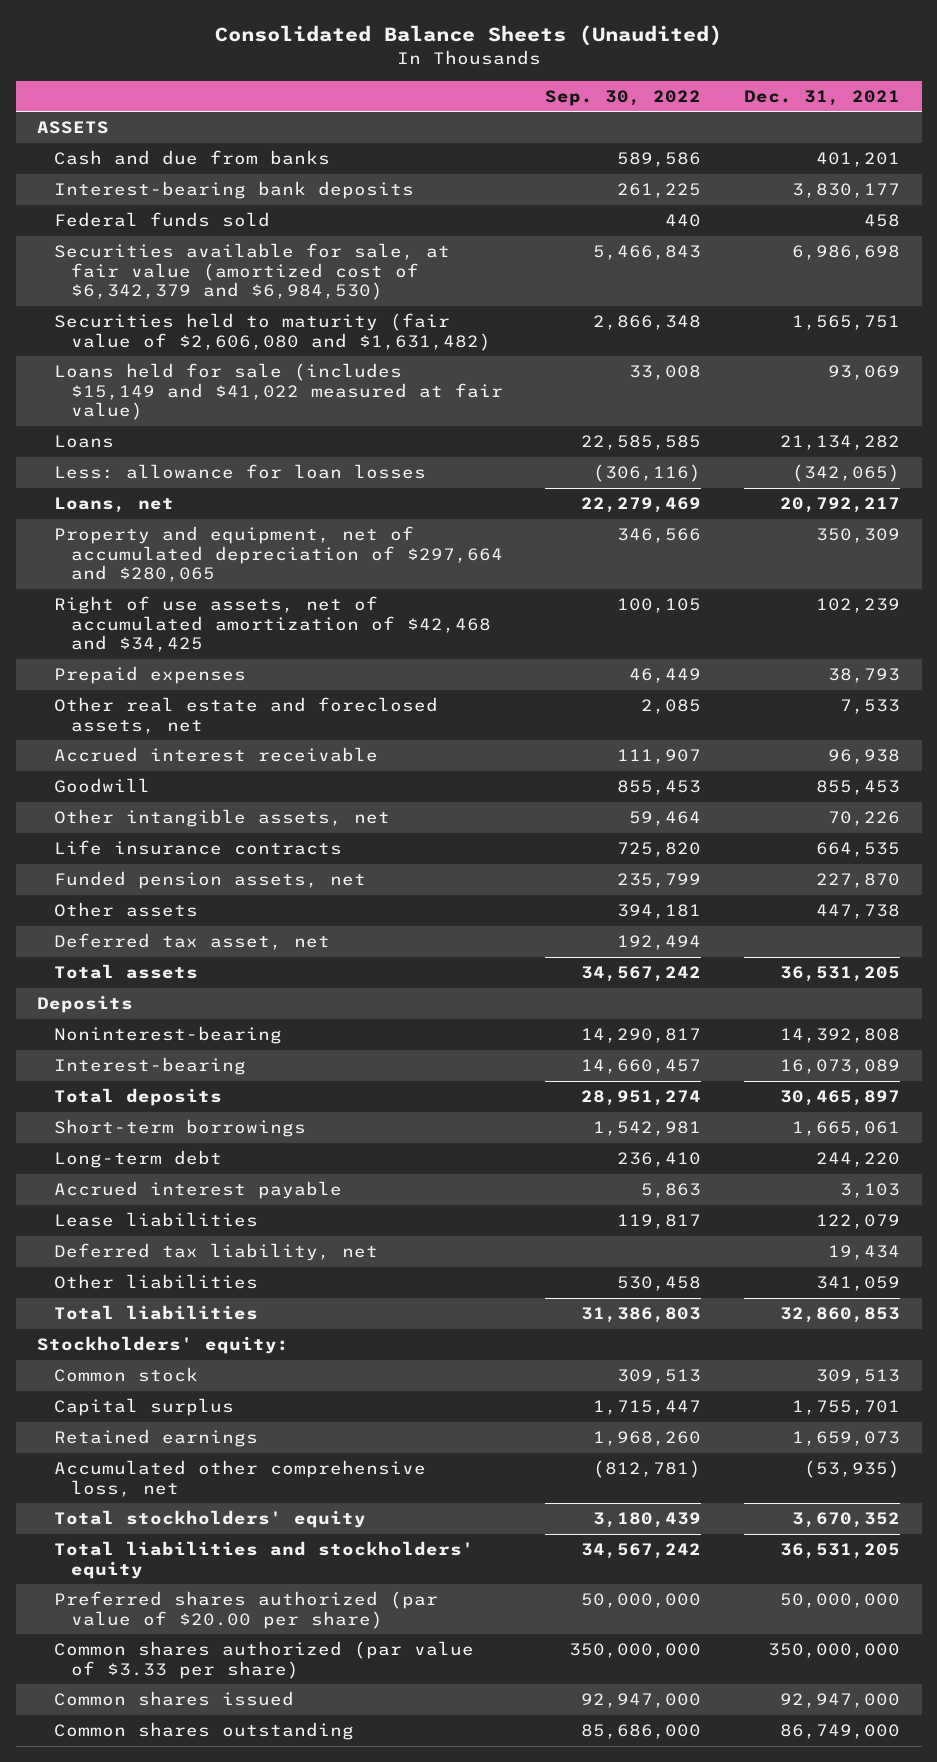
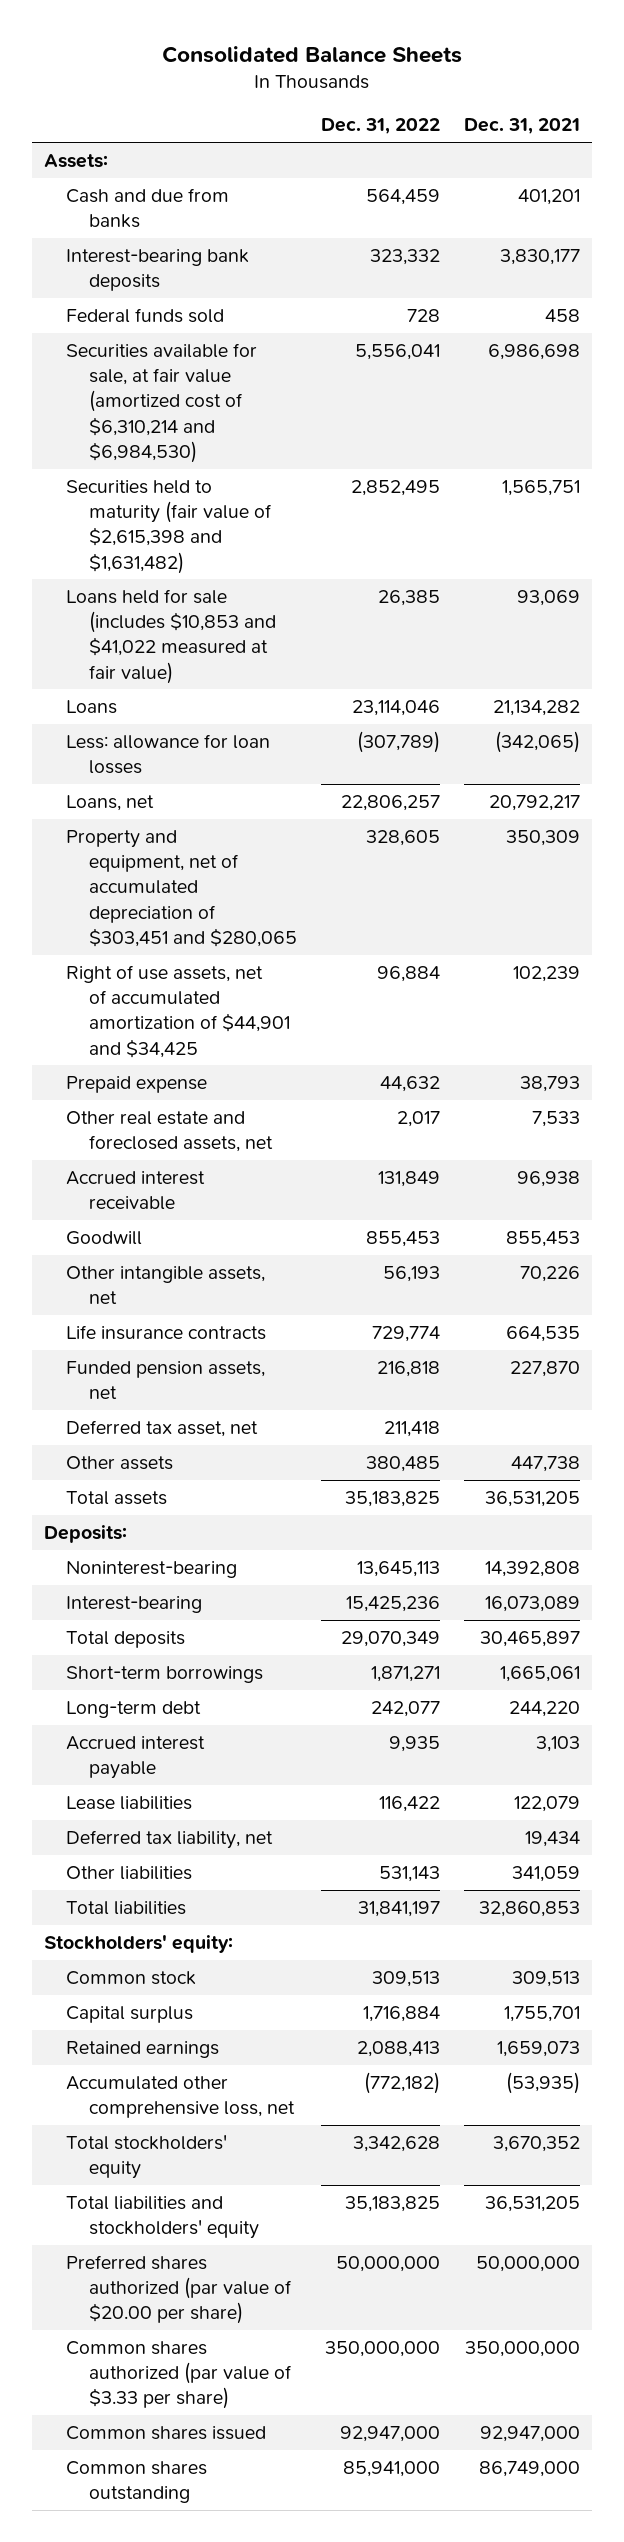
[214,25,722,47] Consolidated Balance Sheets (Unaudited) -> [161,45,462,63] Consolidated Balance Sheets
[545,89,702,106] Sep. 30, 2022 -> none
none -> [321,118,441,135] Dec. 31, 2022
[36,121,109,135] ASSETS -> [43,153,108,168] Assets:
[53,243,450,301] Securities available for sale, at fair value (amortized cost of $6,342,379 and $6,984,530) -> [66,342,258,464] Securities available for sale, at fair value (amortized cost of $6,310,214 and $6,984,530)
[53,313,491,351] Securities held to maturity (fair value of $2,606,080 and $1,631,482) -> [66,479,273,574] Securities held to maturity (fair value of $2,615,398 and $1,631,482)
[53,363,503,421] Loans held for sale (includes $15,149 and $41,022 measured at fair value) -> [66,588,277,684] Loans held for sale (includes $10,853 and $41,022 measured at fair value)
[53,526,503,583] Property and equipment, net of accumulated depreciation of $297,664 and $280,065 -> [66,829,298,948] Property and equipment, net of accumulated depreciation of $303,451 and $280,065
[53,596,491,653] Right of use assets, net of accumulated amortization of $42,468 and $34,425 -> [66,964,291,1058] Right of use assets, net of accumulated amortization of $44,901 and $34,425
[53,666,246,685] Prepaid expenses -> [66,1075,208,1093] Prepaid expense
[53,902,198,918] Other assets -> [66,1455,174,1470] Other assets
[36,995,133,1014] Deposits -> [43,1524,127,1543] Deposits:

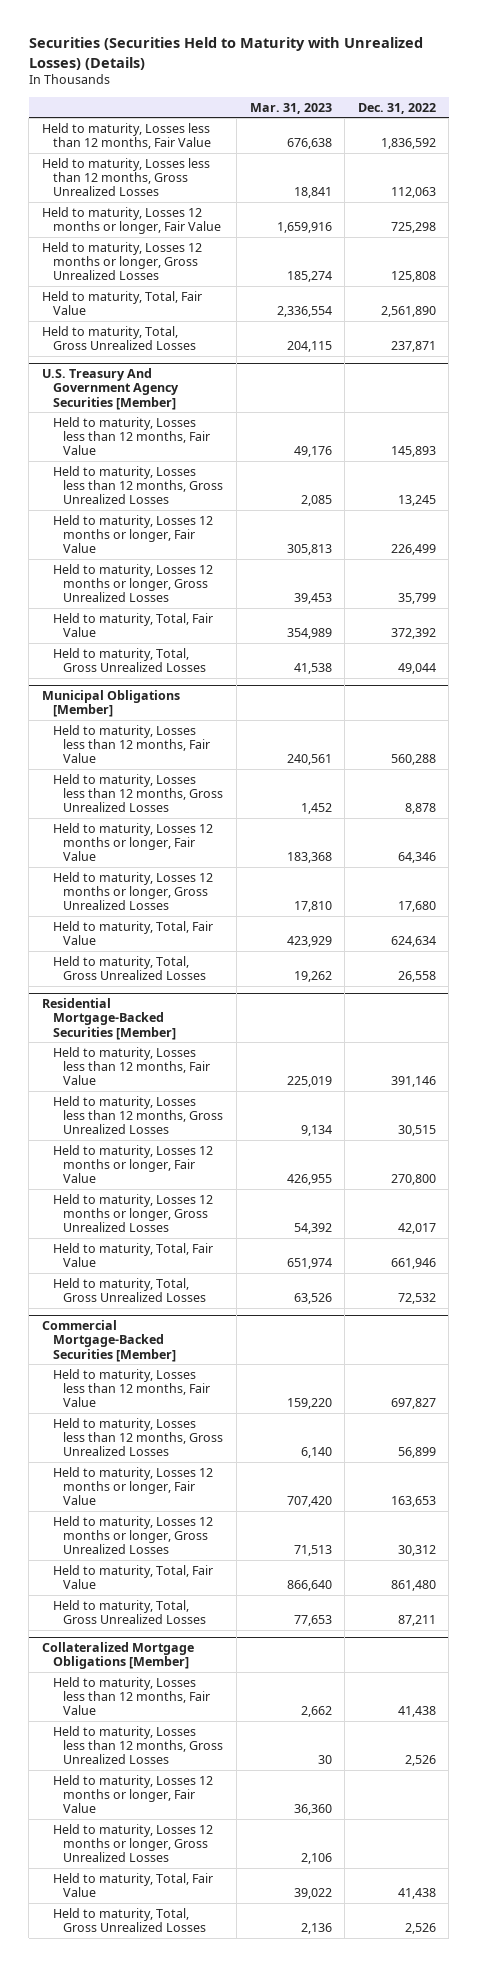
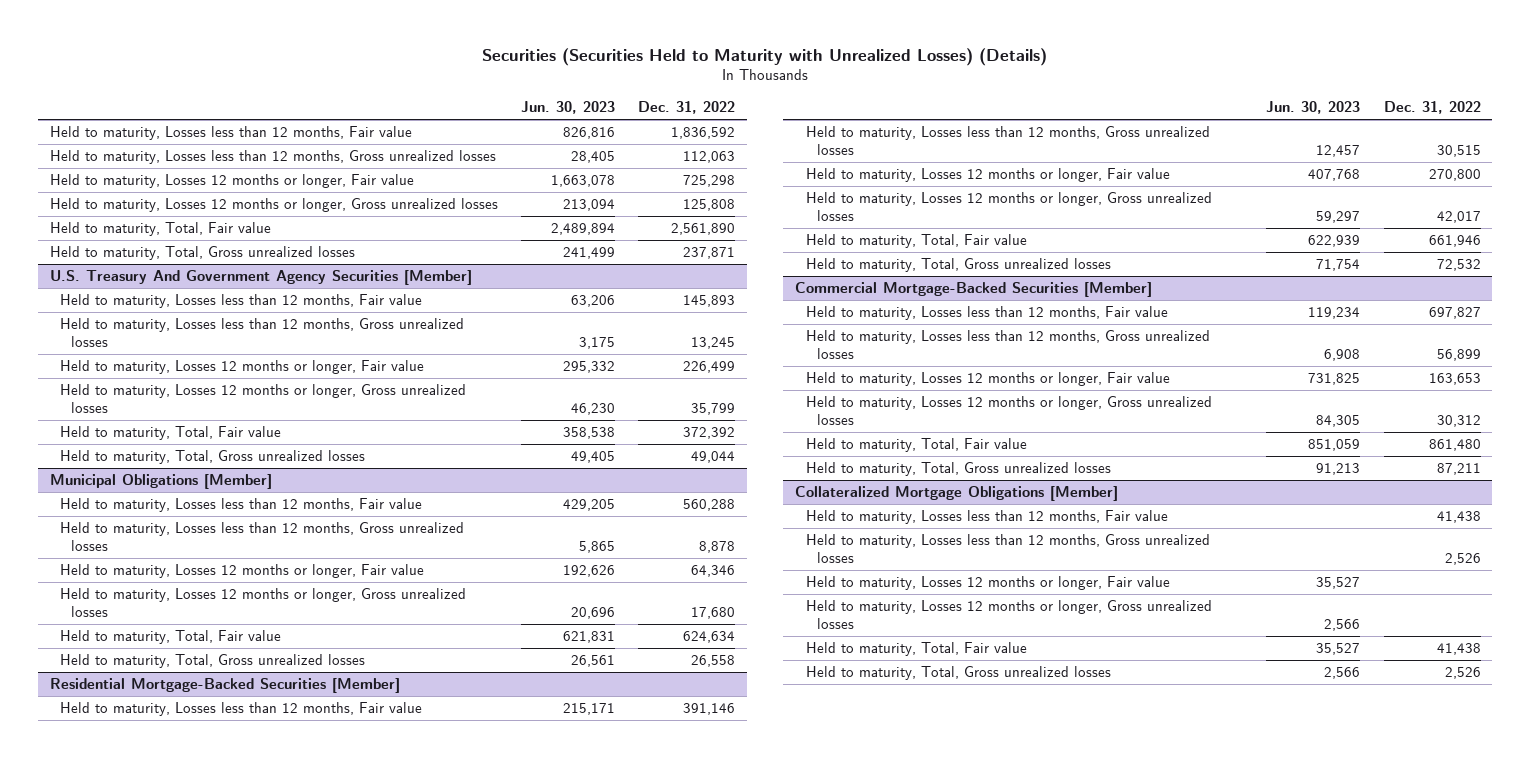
[249,102,332,114] Mar. 31, 2023 -> none
none -> [520,101,615,115] Jun. 30, 2023
[41,122,211,150] Held to maturity, Losses less than 12 months, Fair Value -> [49,126,412,141] Held to maturity, Losses less than 12 months, Fair value
[41,157,210,197] Held to maturity, Losses less than 12 months, Gross Unrealized Losses -> [49,150,496,165] Held to maturity, Losses less than 12 months, Gross unrealized losses
[41,206,221,235] Held to maturity, Losses 12 months or longer, Fair Value -> [49,174,414,189] Held to maturity, Losses 12 months or longer, Fair value
[41,241,202,281] Held to maturity, Losses 12 months or longer, Gross Unrealized Losses -> [49,198,498,213] Held to maturity, Losses 12 months or longer, Gross unrealized losses
[41,290,202,316] Held to maturity, Total, Fair Value -> [49,222,271,237] Held to maturity, Total, Fair value
[41,325,196,351] Held to maturity, Total, Gross Unrealized Losses -> [49,246,355,261] Held to maturity, Total, Gross unrealized losses
[52,416,211,456] Held to maturity, Losses less than 12 months, Fair Value -> [60,294,423,309] Held to maturity, Losses less than 12 months, Fair value
[52,465,224,505] Held to maturity, Losses less than 12 months, Gross Unrealized Losses -> [60,318,465,347] Held to maturity, Losses less than 12 months, Gross unrealized losses
[52,514,213,554] Held to maturity, Losses 12 months or longer, Fair Value -> [60,360,425,375] Held to maturity, Losses 12 months or longer, Fair value
[52,563,213,603] Held to maturity, Losses 12 months or longer, Gross Unrealized Losses -> [60,384,467,413] Held to maturity, Losses 12 months or longer, Gross unrealized losses
[52,612,213,638] Held to maturity, Total, Fair Value -> [60,426,282,441] Held to maturity, Total, Fair value
[52,647,207,673] Held to maturity, Total, Gross Unrealized Losses -> [60,450,366,465] Held to maturity, Total, Gross unrealized losses
[52,724,211,764] Held to maturity, Losses less than 12 months, Fair Value -> [60,498,423,513] Held to maturity, Losses less than 12 months, Fair value
[52,773,224,813] Held to maturity, Losses less than 12 months, Gross Unrealized Losses -> [60,522,465,551] Held to maturity, Losses less than 12 months, Gross unrealized losses
[52,822,213,862] Held to maturity, Losses 12 months or longer, Fair Value -> [60,564,425,579] Held to maturity, Losses 12 months or longer, Fair value
[52,871,213,911] Held to maturity, Losses 12 months or longer, Gross Unrealized Losses -> [60,588,467,617] Held to maturity, Losses 12 months or longer, Gross unrealized losses
[52,920,213,946] Held to maturity, Total, Fair Value -> [60,630,282,645] Held to maturity, Total, Fair value
[52,955,207,981] Held to maturity, Total, Gross Unrealized Losses -> [60,654,366,669] Held to maturity, Total, Gross unrealized losses
[52,1046,211,1086] Held to maturity, Losses less than 12 months, Fair Value -> [60,702,423,717] Held to maturity, Losses less than 12 months, Fair value
[52,1095,224,1135] Held to maturity, Losses less than 12 months, Gross Unrealized Losses -> [805,126,1210,155] Held to maturity, Losses less than 12 months, Gross unrealized losses
[52,1144,213,1184] Held to maturity, Losses 12 months or longer, Fair Value -> [805,168,1170,183] Held to maturity, Losses 12 months or longer, Fair value
[52,1193,213,1233] Held to maturity, Losses 12 months or longer, Gross Unrealized Losses -> [805,192,1212,221] Held to maturity, Losses 12 months or longer, Gross unrealized losses
[52,1242,213,1268] Held to maturity, Total, Fair Value -> [805,234,1027,249] Held to maturity, Total, Fair value
[52,1277,207,1303] Held to maturity, Total, Gross Unrealized Losses -> [805,258,1111,273] Held to maturity, Total, Gross unrealized losses
[52,1368,211,1408] Held to maturity, Losses less than 12 months, Fair Value -> [805,306,1168,321] Held to maturity, Losses less than 12 months, Fair value
[52,1417,224,1457] Held to maturity, Losses less than 12 months, Gross Unrealized Losses -> [805,330,1210,359] Held to maturity, Losses less than 12 months, Gross unrealized losses
[52,1466,213,1506] Held to maturity, Losses 12 months or longer, Fair Value -> [805,372,1170,387] Held to maturity, Losses 12 months or longer, Fair value
[52,1515,213,1555] Held to maturity, Losses 12 months or longer, Gross Unrealized Losses -> [805,396,1212,425] Held to maturity, Losses 12 months or longer, Gross unrealized losses
[52,1564,213,1590] Held to maturity, Total, Fair Value -> [805,438,1027,453] Held to maturity, Total, Fair value
[52,1599,207,1625] Held to maturity, Total, Gross Unrealized Losses -> [805,462,1111,477] Held to maturity, Total, Gross unrealized losses
[52,1676,211,1716] Held to maturity, Losses less than 12 months, Fair Value -> [805,510,1168,525] Held to maturity, Losses less than 12 months, Fair value
[52,1725,224,1765] Held to maturity, Losses less than 12 months, Gross Unrealized Losses -> [805,534,1210,563] Held to maturity, Losses less than 12 months, Gross unrealized losses
[52,1774,213,1814] Held to maturity, Losses 12 months or longer, Fair Value -> [805,576,1170,591] Held to maturity, Losses 12 months or longer, Fair value
[52,1823,213,1863] Held to maturity, Losses 12 months or longer, Gross Unrealized Losses -> [805,600,1212,629] Held to maturity, Losses 12 months or longer, Gross unrealized losses
[52,1872,213,1898] Held to maturity, Total, Fair Value -> [805,642,1027,657] Held to maturity, Total, Fair value
[52,1907,207,1933] Held to maturity, Total, Gross Unrealized Losses -> [805,666,1111,681] Held to maturity, Total, Gross unrealized losses

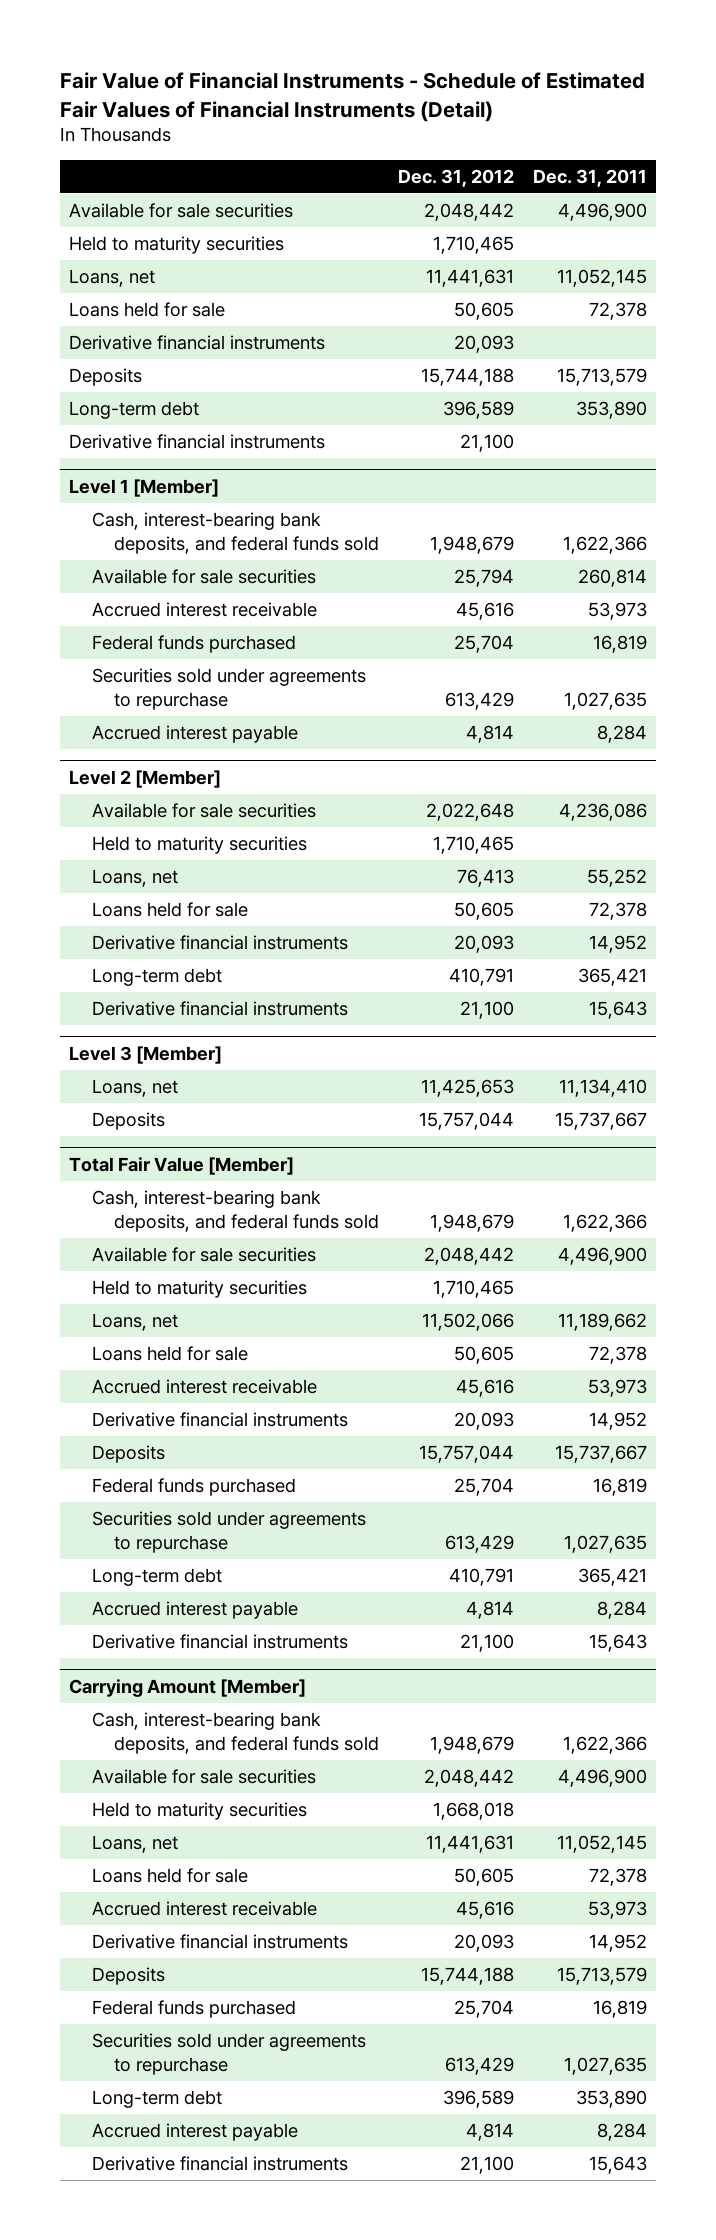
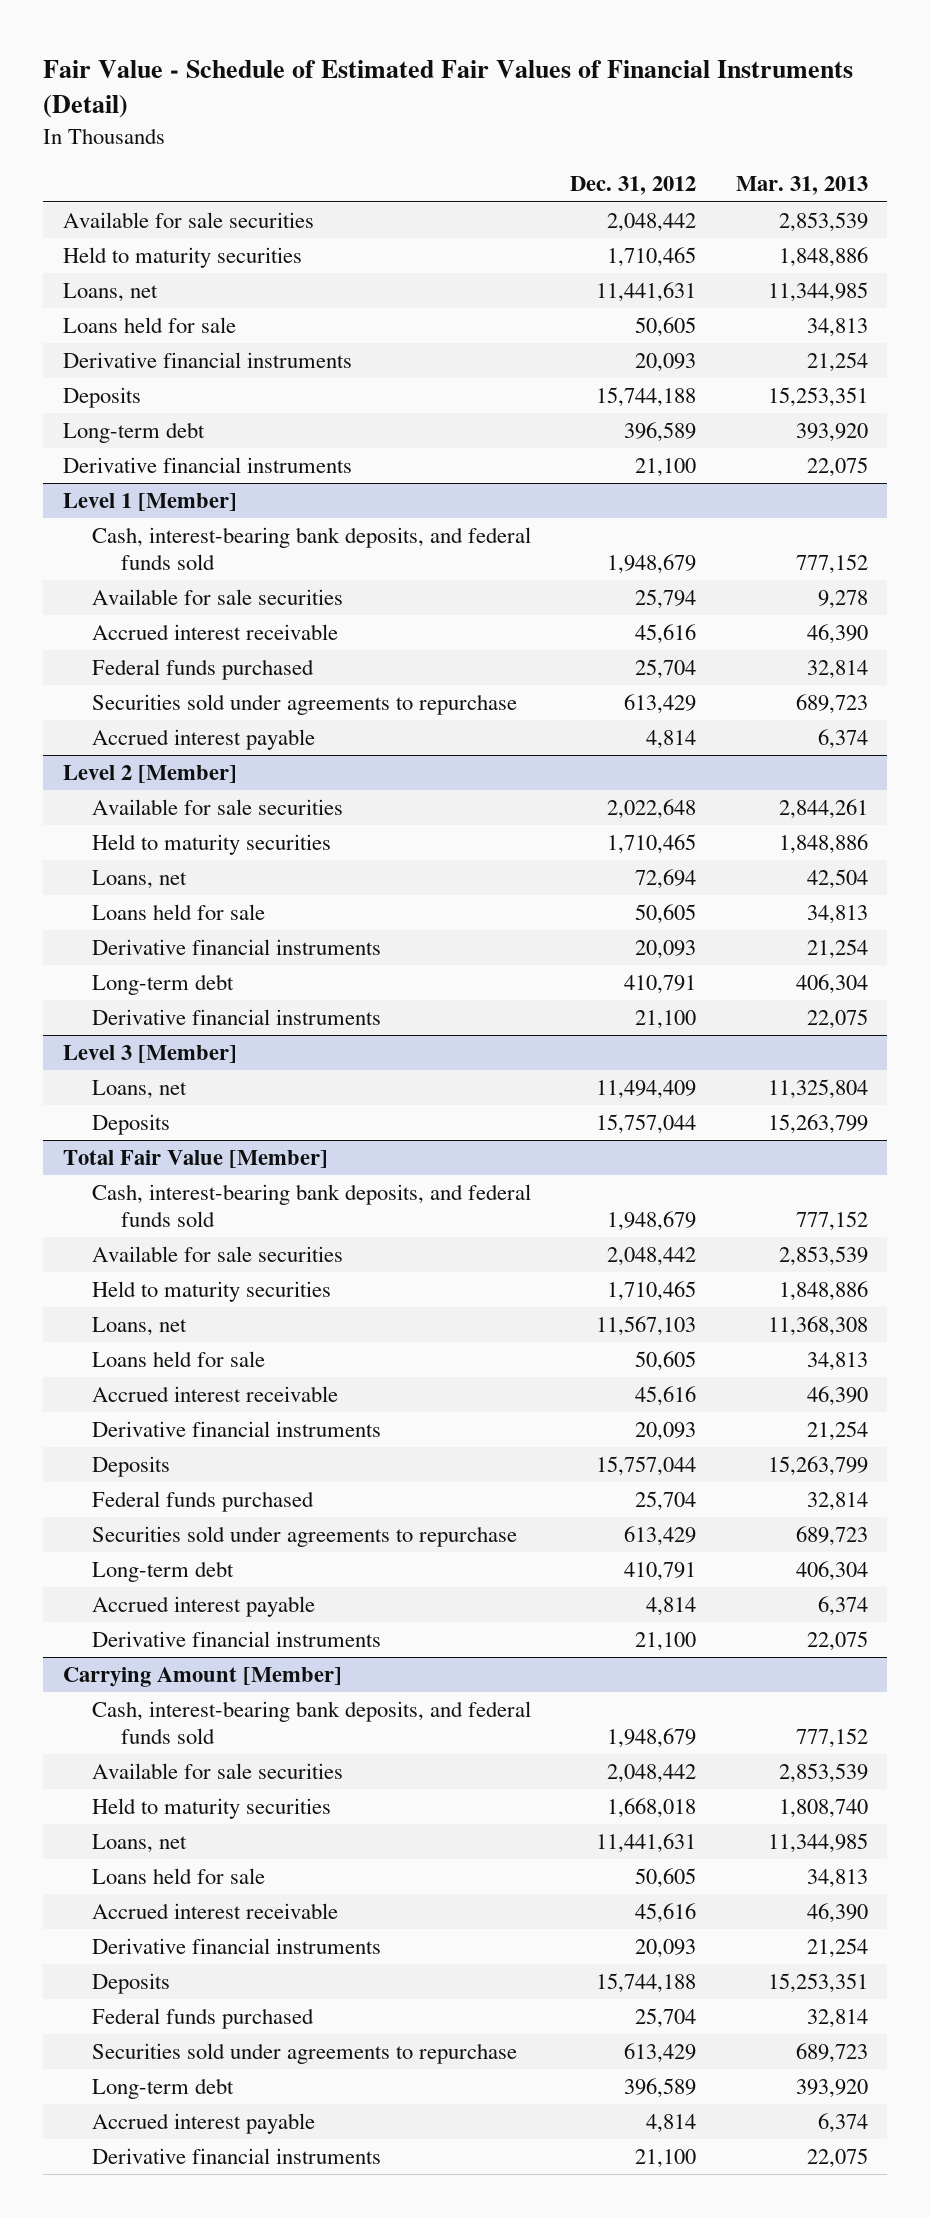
[59,72,645,122] Fair Value of Financial Instruments - Schedule of Estimated Fair Values of Financial Instruments (Detail) -> [43,60,854,119] Fair Value - Schedule of Estimated Fair Values of Financial Instruments (Detail)
[532,168,647,187] Dec. 31, 2011 -> none
none -> [735,176,868,196] Mar. 31, 2013
[456,869,514,888] 76,413 -> [635,868,697,889] 72,694
[420,1079,514,1098] 11,425,653 -> [596,1079,697,1099] 11,494,409
[421,1313,514,1332] 11,502,066 -> [596,1315,697,1336] 11,567,103

